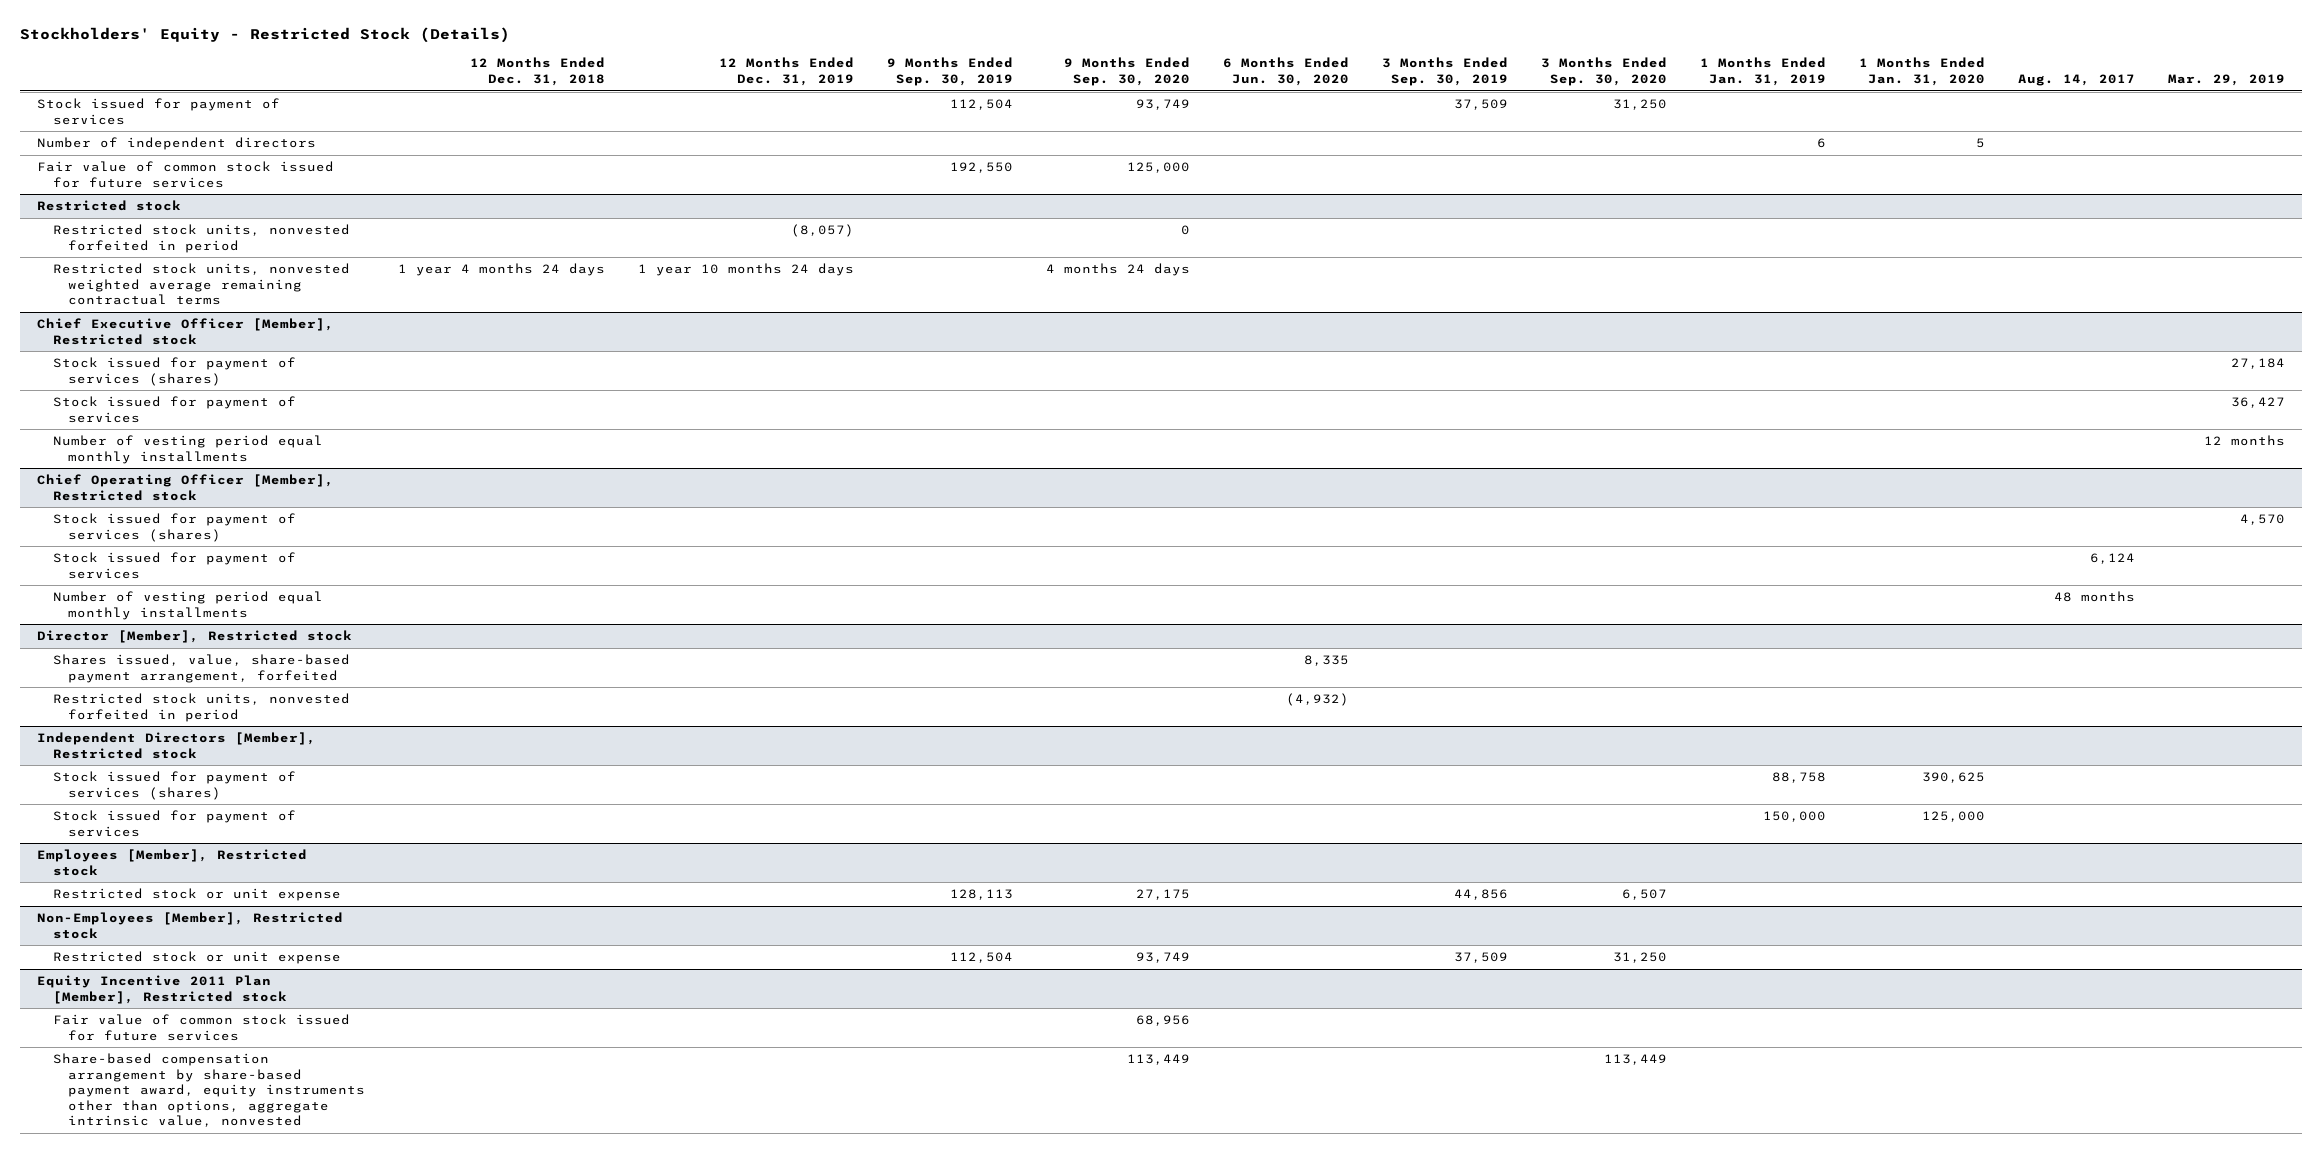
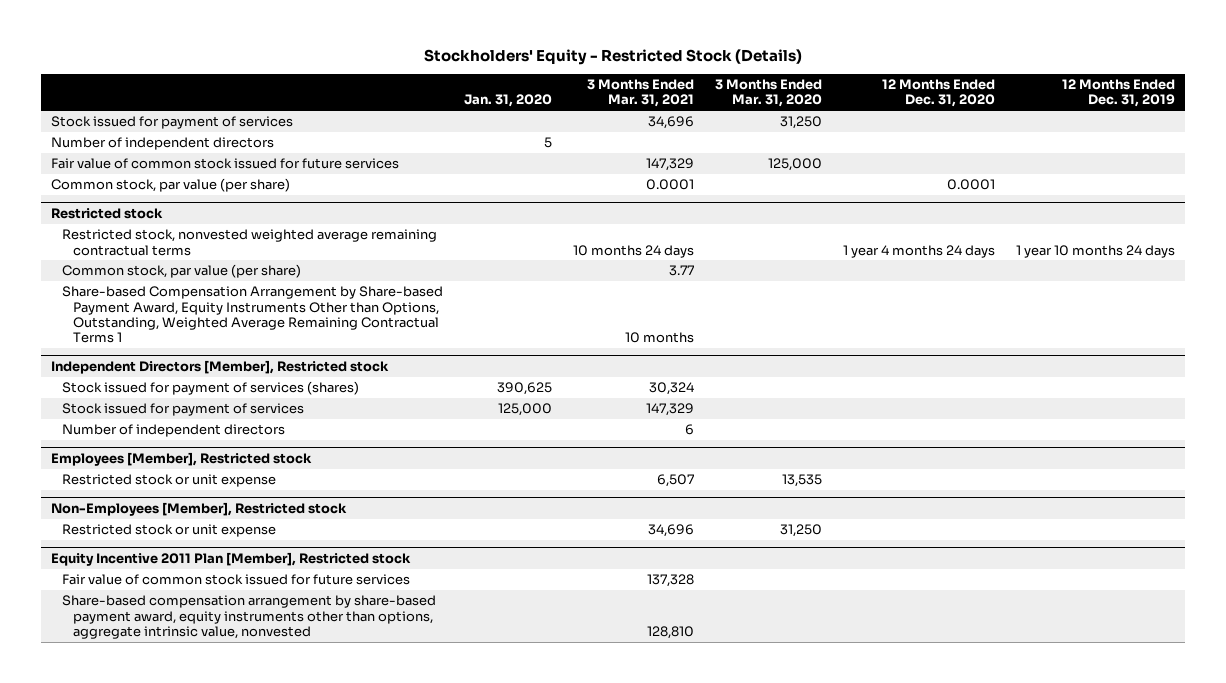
[470,57,606,87] 12 Months Ended Dec. 31, 2018 -> none
[887,57,1014,87] 9 Months Ended Sep. 30, 2019 -> none
[1064,57,1191,87] 9 Months Ended Sep. 30, 2020 -> none
[1223,57,1350,87] 6 Months Ended Jun. 30, 2020 -> none
[1382,57,1509,87] 3 Months Ended Sep. 30, 2019 -> none
[1541,57,1668,87] 3 Months Ended Sep. 30, 2020 -> none
[1700,57,1827,87] 1 Months Ended Jan. 31, 2019 -> none
[1859,57,1986,87] 1 Months Ended Jan. 31, 2020 -> none
[2018,74,2136,87] Aug. 14, 2017 -> none
[2168,74,2286,87] Mar. 29, 2019 -> none
none -> [464,94,553,108] Jan. 31, 2020
none -> [587,78,695,108] 3 Months Ended Mar. 31, 2021
none -> [714,78,822,108] 3 Months Ended Mar. 31, 2020
none -> [881,78,995,108] 12 Months Ended Dec. 31, 2020
none -> [51,178,291,193] Common stock, par value (per share)
[52,224,350,253] Restricted stock units, nonvested forfeited in period -> none
[36,318,334,345] Chief Executive Officer [Member], Restricted stock -> none
[52,357,296,386] Stock issued for payment of services (shares) -> none
[52,396,296,423] Stock issued for payment of services -> none
[52,435,323,464] Number of vesting period equal monthly installments -> none
[36,474,334,501] Chief Operating Officer [Member], Restricted stock -> none
[52,513,296,542] Stock issued for payment of services (shares) -> none
[52,552,296,579] Stock issued for payment of services -> none
[52,591,323,620] Number of vesting period equal monthly installments -> none
[36,630,352,644] Director [Member], Restricted stock -> none
[52,654,350,683] Shares issued, value, share-based payment arrangement, forfeited -> none
[52,693,350,722] Restricted stock units, nonvested forfeited in period -> none
[52,263,350,306] Restricted stock units, nonvested weighted average remaining contractual terms -> [62,229,438,256] Restricted stock, nonvested weighted average remaining contractual terms
none -> [62,264,302,279] Common stock, par value (per share)
none -> [62,286,444,344] Share-based Compensation Arrangement by Share-based Payment Award, Equity Instruments Other than Options, Outstanding, Weighted Average Remaining Contractual Terms 1
none -> [62,424,286,438] Number of independent directors

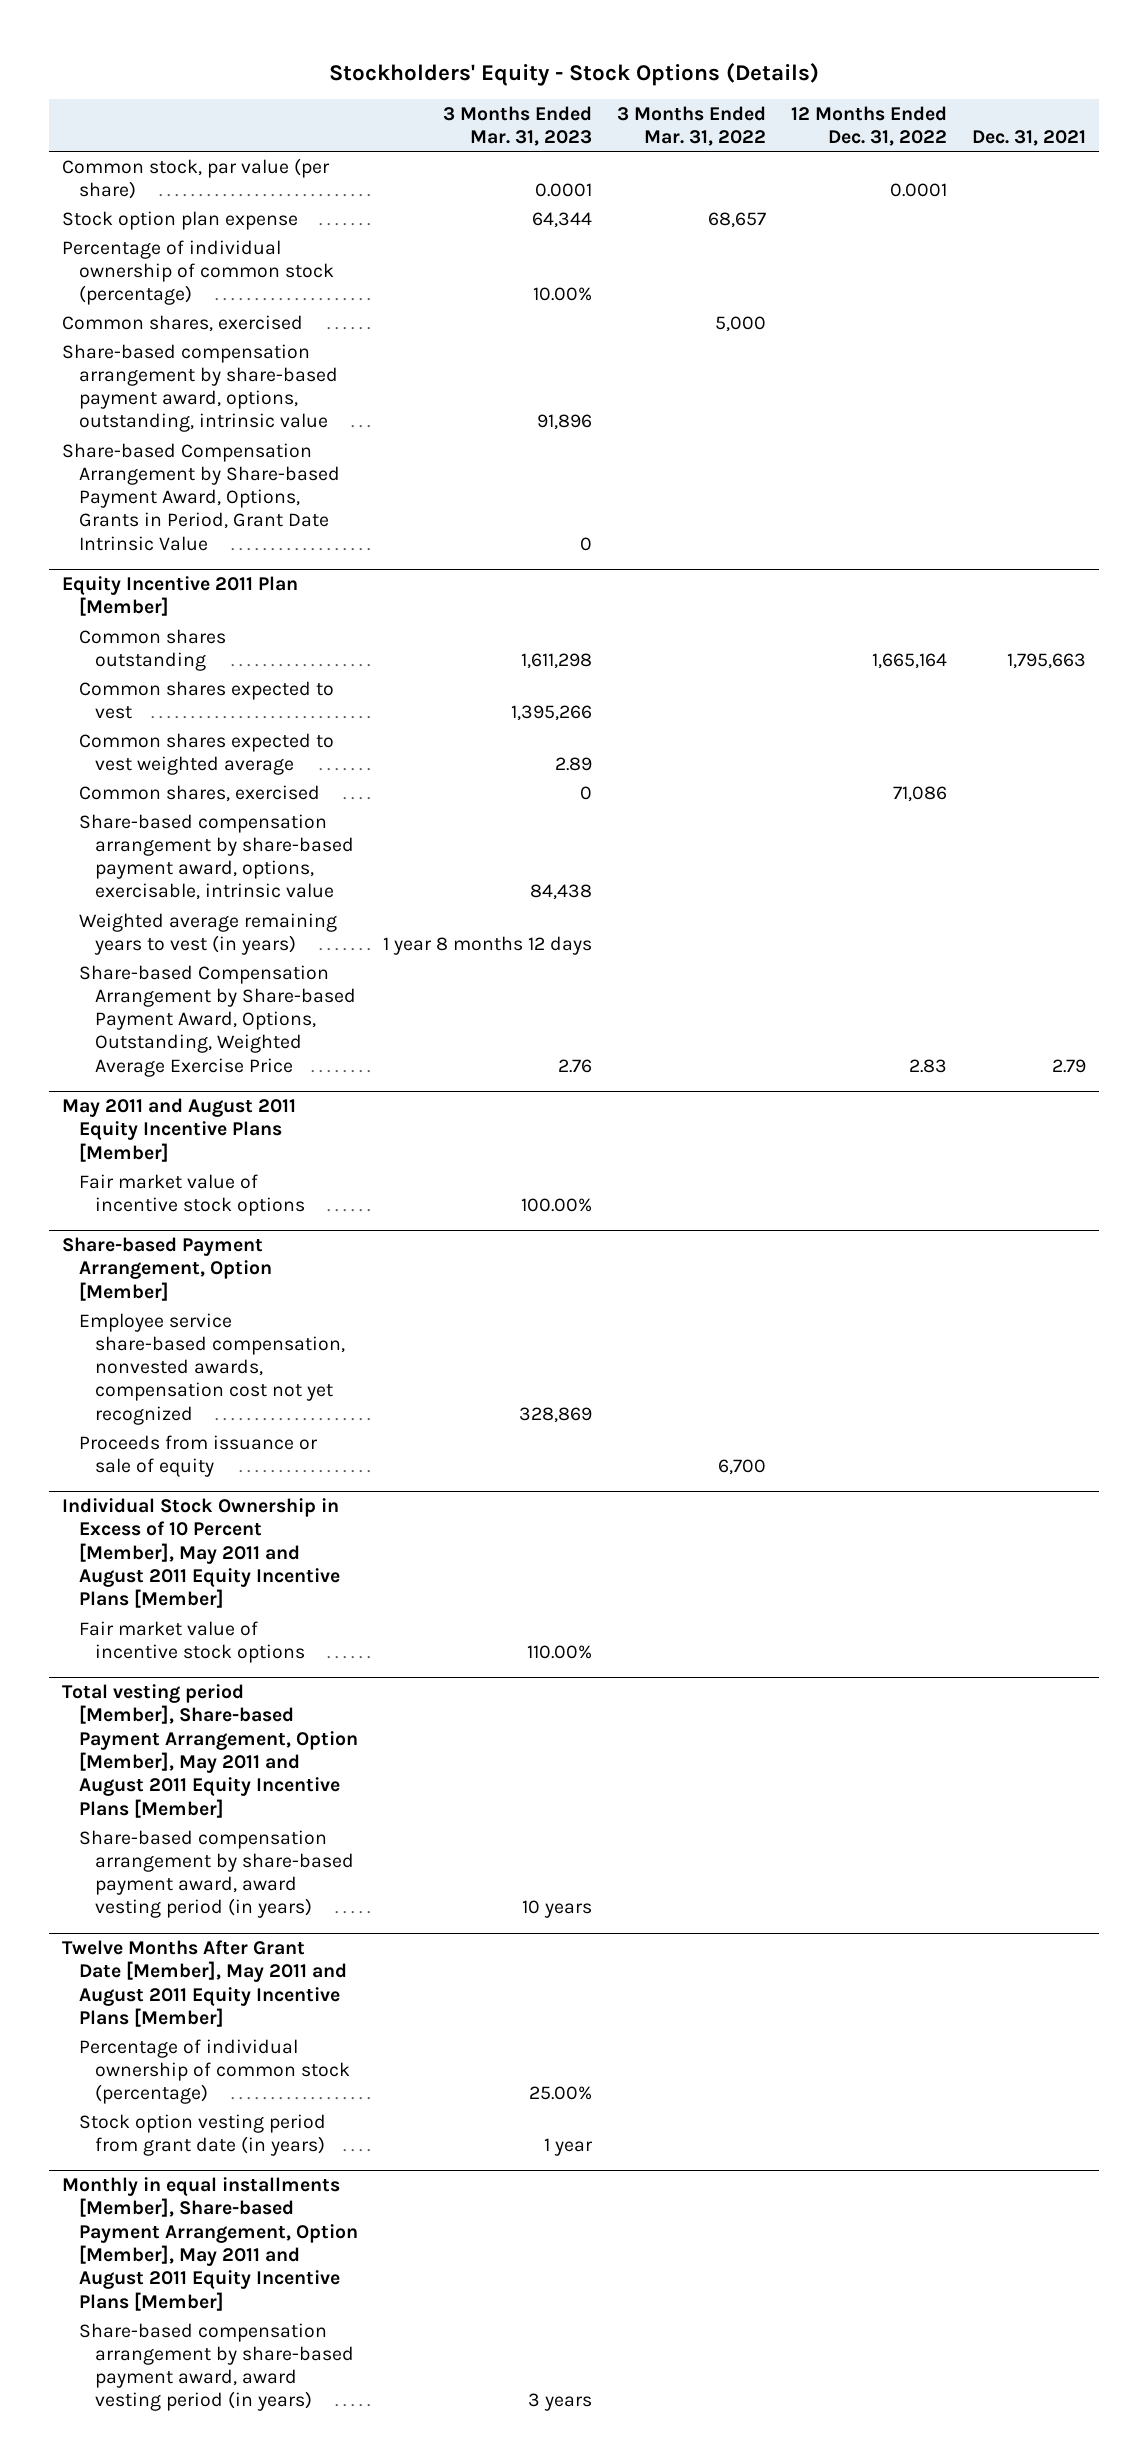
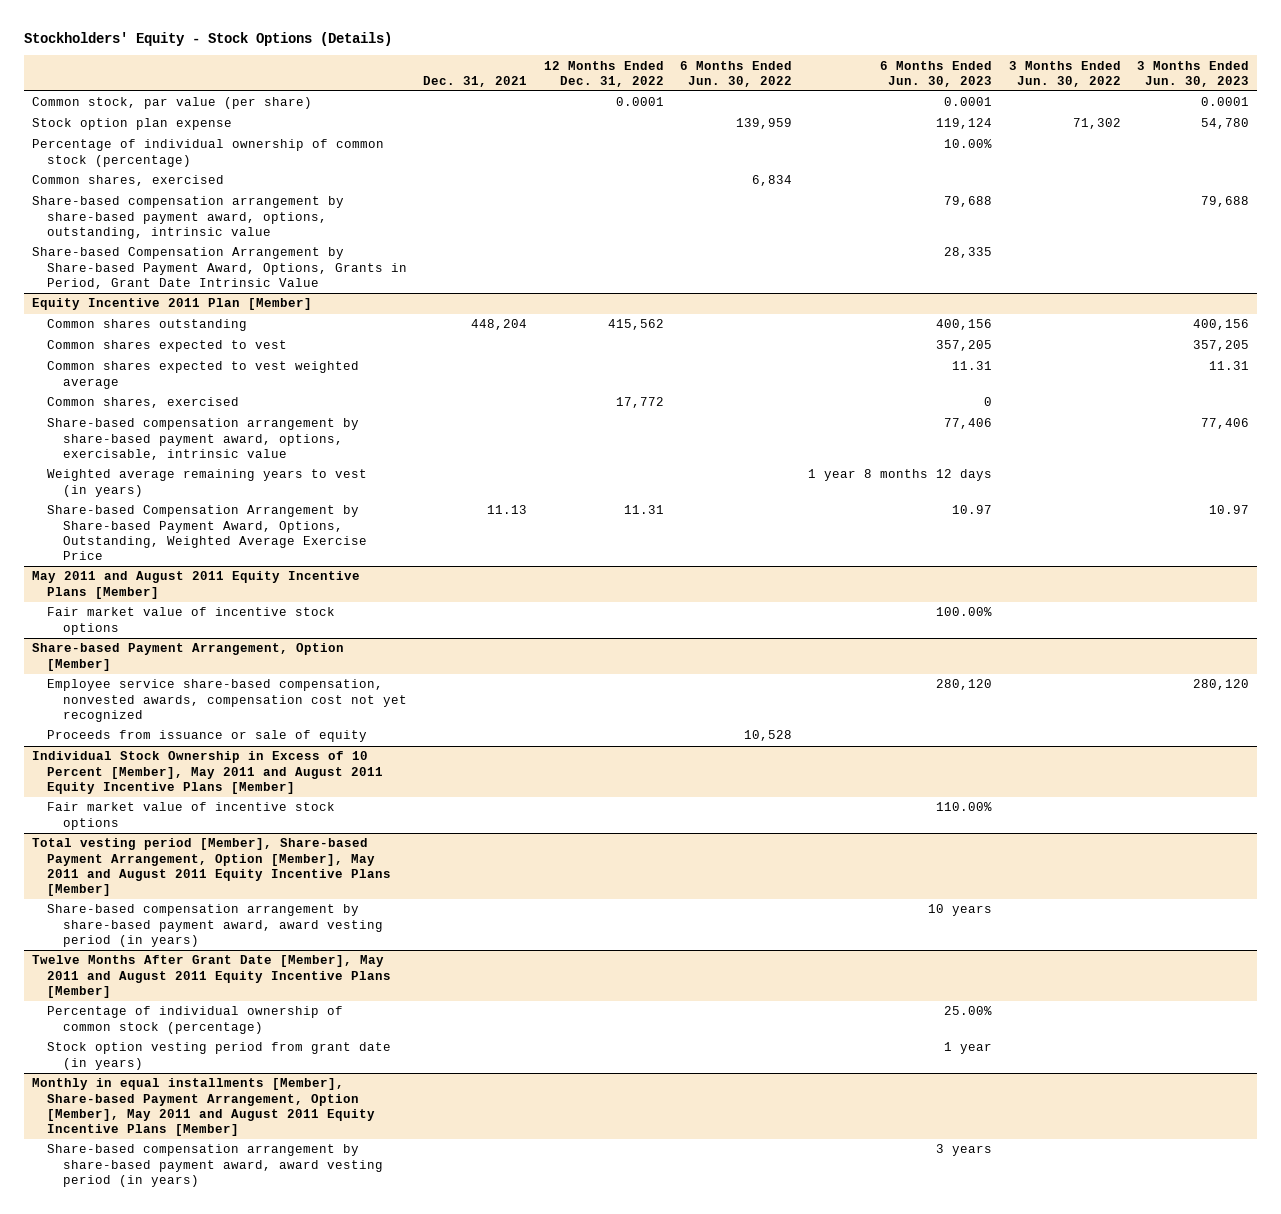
[442,105,592,147] 3 Months Ended Mar. 31, 2023 -> none
[616,105,766,147] 3 Months Ended Mar. 31, 2022 -> none
none -> [680,60,793,87] 6 Months Ended Jun. 30, 2022
none -> [880,60,993,87] 6 Months Ended Jun. 30, 2023
none -> [1008,60,1121,87] 3 Months Ended Jun. 30, 2022
none -> [1136,60,1249,87] 3 Months Ended Jun. 30, 2023
[871,652,947,669] 1,665,164 -> [607,319,664,331] 415,562
[1007,652,1087,669] 1,795,663 -> [471,319,528,331] 448,204
[892,785,947,802] 71,086 -> [615,397,664,409] 17,772
[908,1058,947,1073] 2.83 -> [623,505,664,515] 11.31
[1052,1058,1087,1073] 2.79 -> [487,505,528,515] 11.13

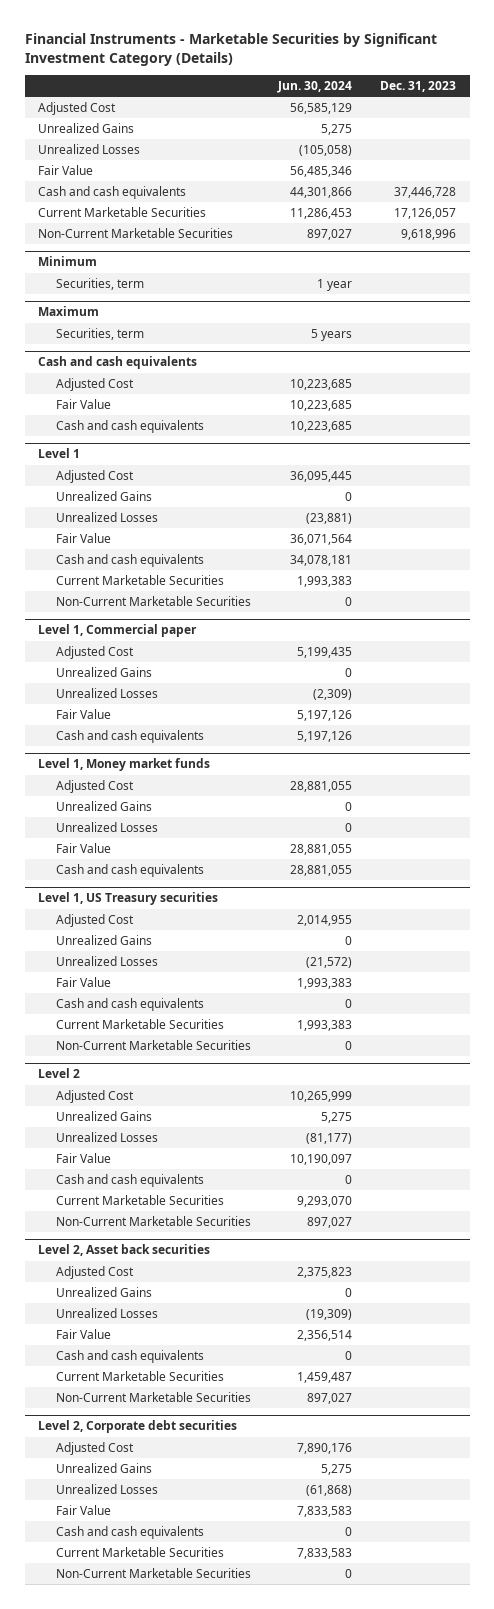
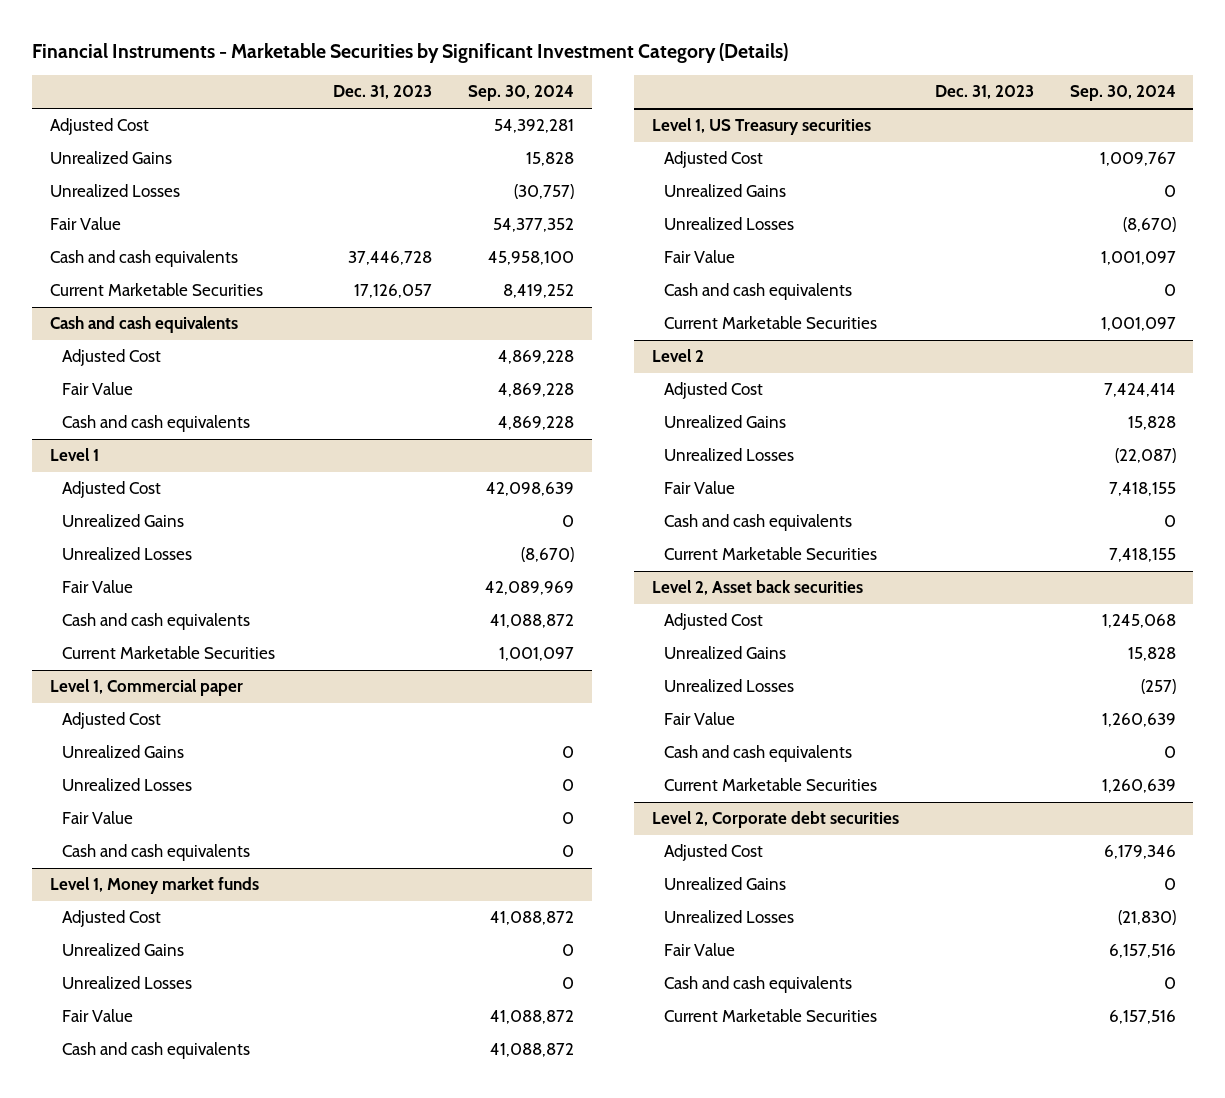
[277,80,353,93] Jun. 30, 2024 -> none
none -> [467,85,574,102] Sep. 30, 2024
[38,228,234,239] Non-Current Marketable Securities -> none
[38,256,98,267] Minimum -> none
[55,278,144,291] Securities, term -> none
[38,306,100,317] Maximum -> none
[55,328,144,341] Securities, term -> none
[55,596,251,607] Non-Current Marketable Securities -> none
[55,1040,251,1051] Non-Current Marketable Securities -> none
[55,1216,251,1227] Non-Current Marketable Securities -> none
[55,1392,251,1403] Non-Current Marketable Securities -> none
[55,1568,251,1579] Non-Current Marketable Securities -> none

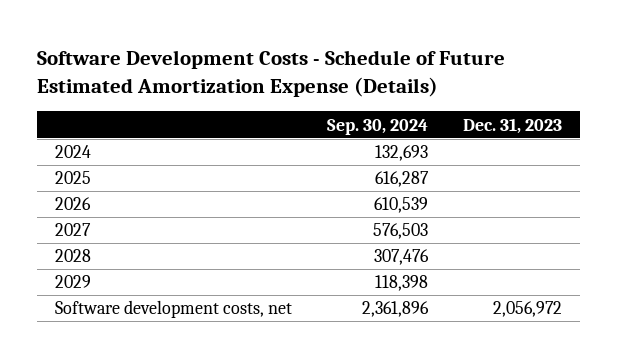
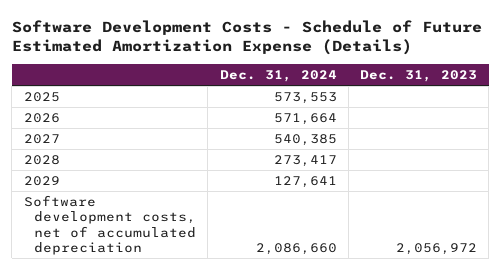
[326,118,428,135] Sep. 30, 2024 -> none
none -> [219,69,337,82] Dec. 31, 2024
[54,145,91,159] 2024 -> none
[54,300,292,319] Software development costs, net -> [23,195,197,256] Software development costs, net of accumulated depreciation

